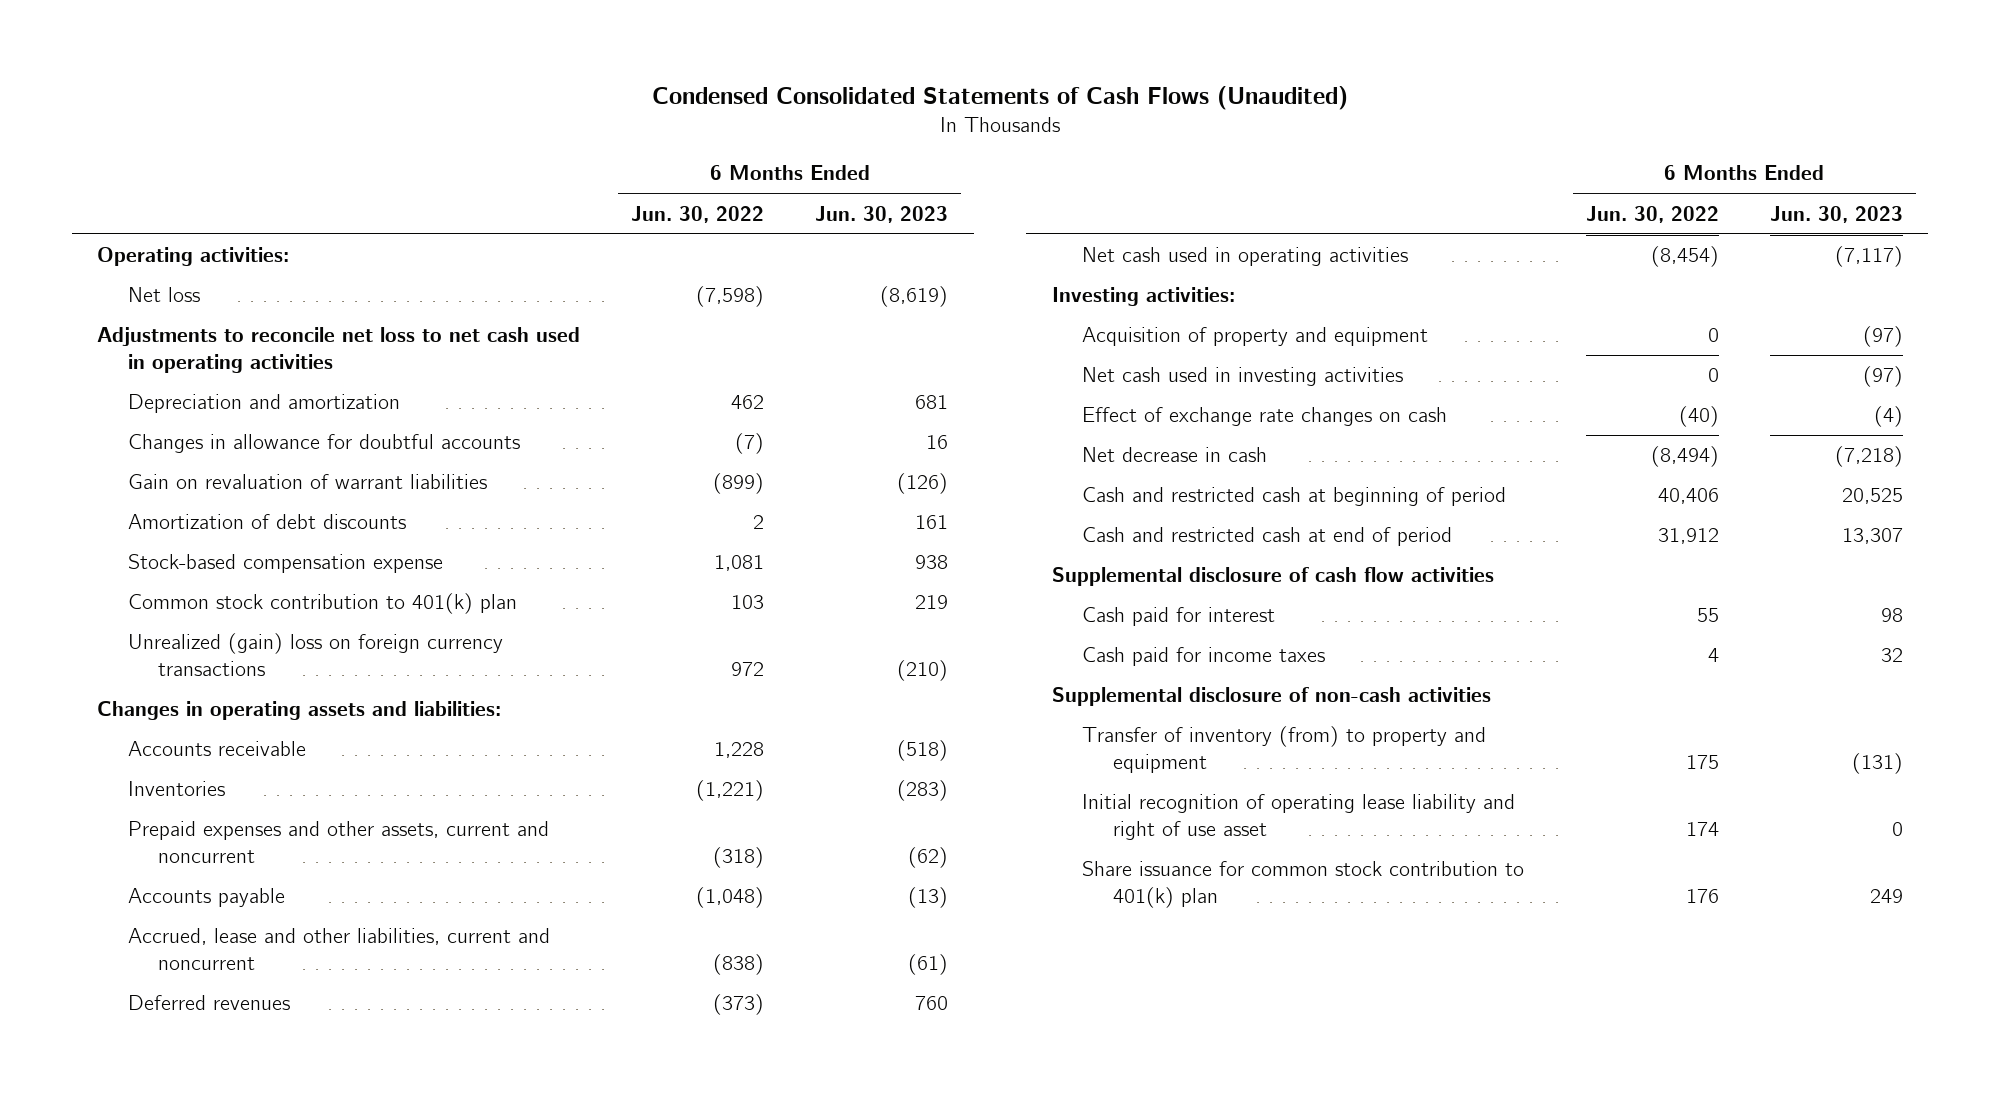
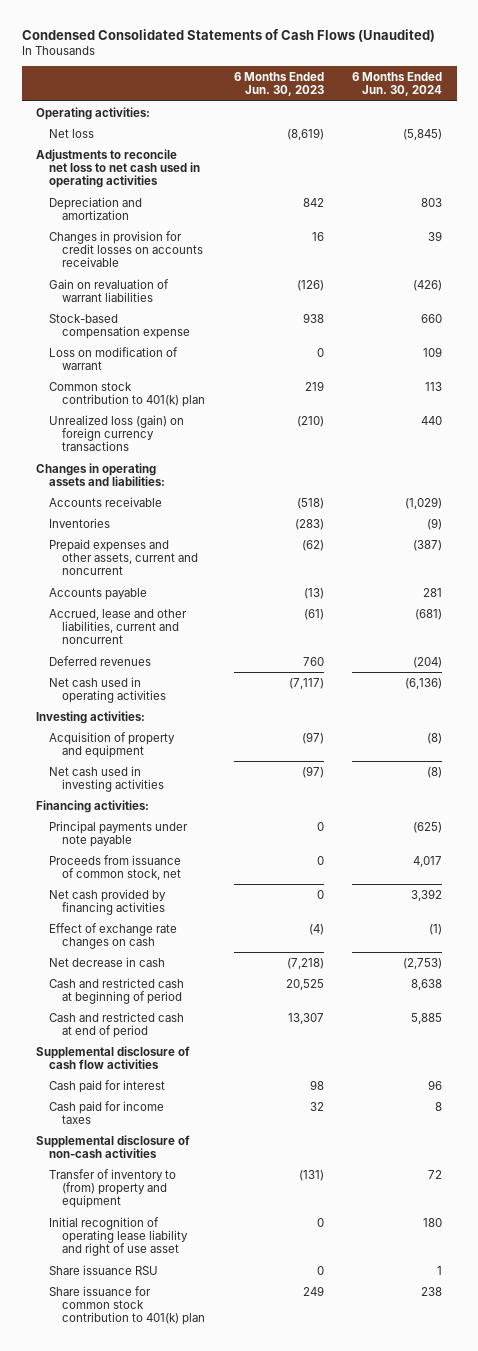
[631,205,765,223] Jun. 30, 2022 -> none
none -> [352,71,443,97] 6 Months Ended Jun. 30, 2024
[915,395,949,410] 681 -> [302,197,324,207] 842
[127,434,520,454] Changes in allowance for doubtful accounts -> [49,230,204,268] Changes in provision for credit losses on accounts receivable
[127,514,406,530] Amortization of debt discounts -> none
none -> [49,346,179,370] Loss on modification of warrant
[127,633,503,676] Unrealized (gain) loss on foreign currency transactions -> [49,414,185,452] Unrealized loss (gain) on foreign currency transactions
none -> [36,799,150,813] Financing activities:
none -> [49,820,189,847] Principal payments under note payable
none -> [49,854,182,880] Proceeds from issuance of common stock, net
none -> [49,888,167,915] Net cash provided by financing activities
[1082,726,1487,773] Transfer of inventory (from) to property and equipment -> [49,1168,177,1209] Transfer of inventory to (from) property and equipment
none -> [49,1264,159,1275] Share issuance RSU

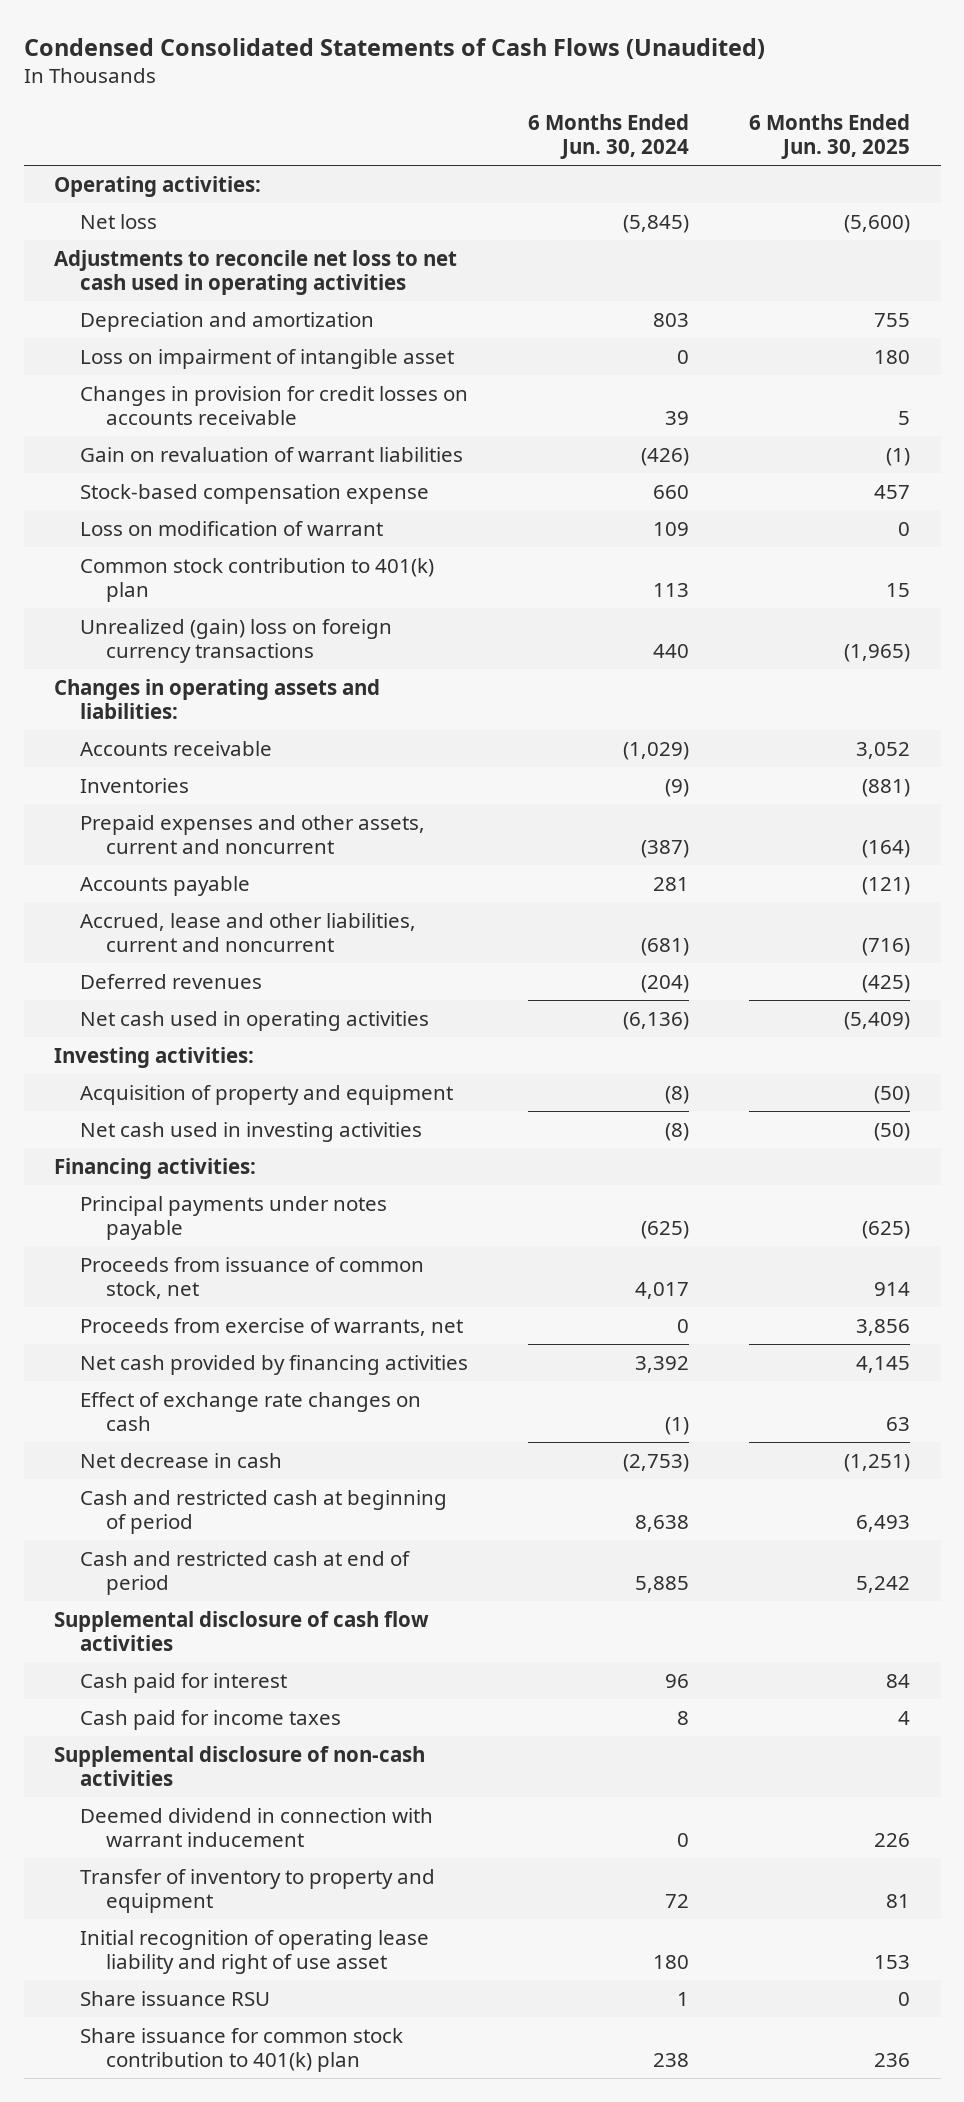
[233,71,324,97] 6 Months Ended Jun. 30, 2023 -> none
none -> [749,113,911,160] 6 Months Ended Jun. 30, 2025
none -> [79,348,454,369] Loss on impairment of intangible asset
[49,414,185,452] Unrealized loss (gain) on foreign currency transactions -> [79,618,392,664] Unrealized (gain) loss on foreign currency transactions
[49,820,189,847] Principal payments under note payable -> [79,1195,387,1241] Principal payments under notes payable
none -> [79,1317,463,1336] Proceeds from exercise of warrants, net
none -> [79,1807,433,1848] Deemed dividend in connection with warrant inducement
[49,1168,177,1209] Transfer of inventory to (from) property and equipment -> [79,1868,435,1914] Transfer of inventory to property and equipment

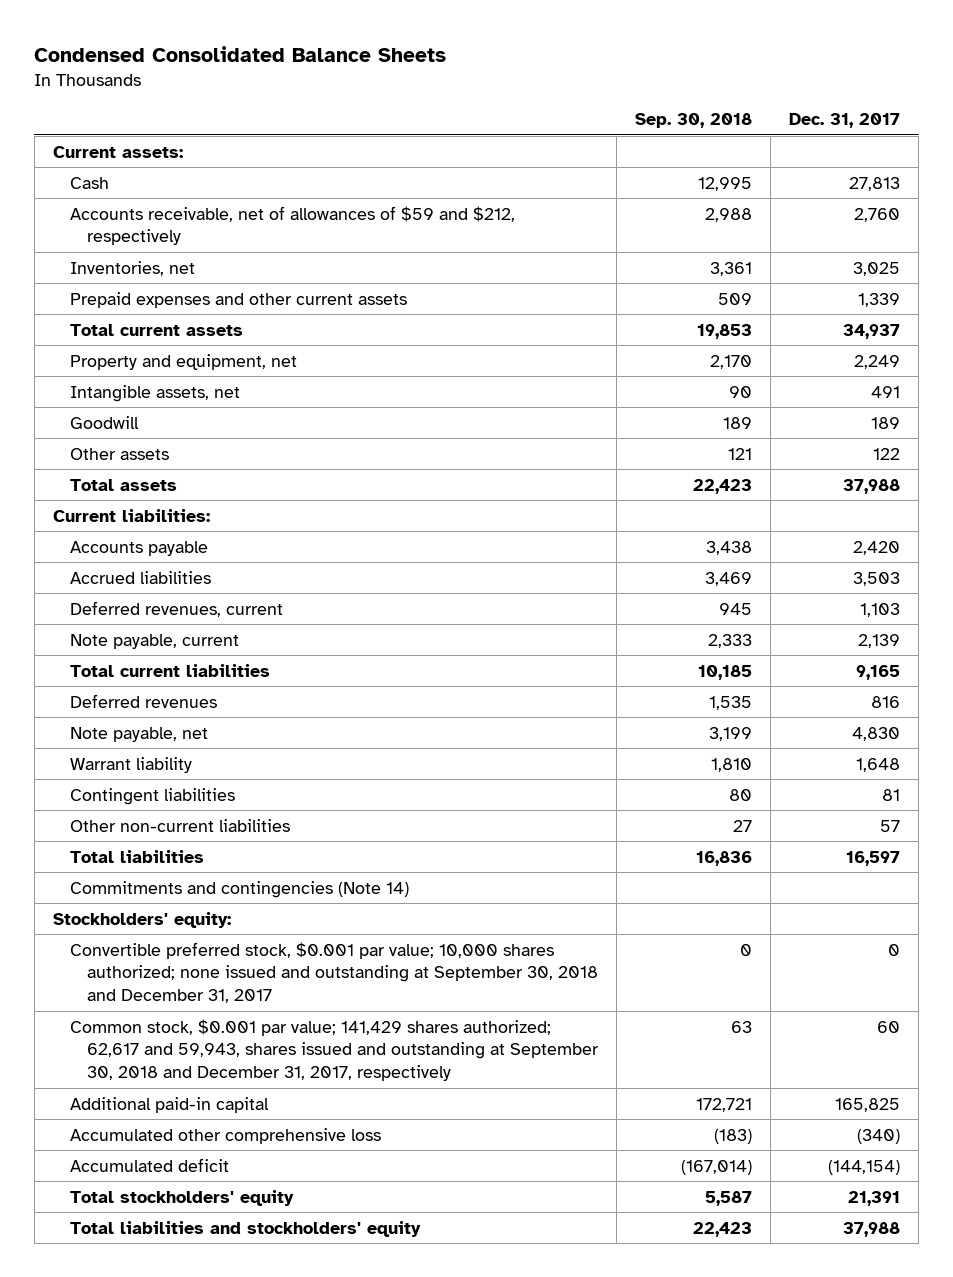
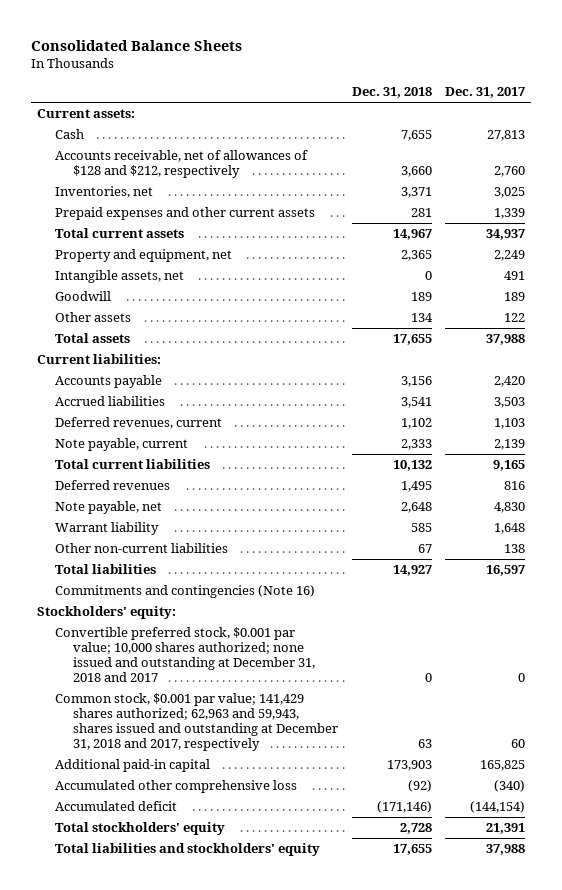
[34,45,447,62] Condensed Consolidated Balance Sheets -> [30,39,242,51] Consolidated Balance Sheets
[635,113,753,129] Sep. 30, 2018 -> none
none -> [351,87,432,99] Dec. 31, 2018
[69,205,515,246] Accounts receivable, net of allowances of $59 and $212, respectively -> [55,150,309,179] Accounts receivable, net of allowances of $128 and $212, respectively
[69,787,235,805] Contingent liabilities -> none
[880,819,901,832] 57 -> [503,544,525,554] 138
[69,880,409,898] Commitments and contingencies (Note 14) -> [55,585,316,599] Commitments and contingencies (Note 16)
[69,941,599,1004] Convertible preferred stock, $0.001 par value; 10,000 shares authorized; none issued and outstanding at September 30, 2018 and December 31, 2017 -> [55,627,316,683] Convertible preferred stock, $0.001 par value; 10,000 shares authorized; none issued and outstanding at December 31, 2018 and 2017
[69,1018,600,1082] Common stock, $0.001 par value; 141,429 shares authorized; 62,617 and 59,943, shares issued and outstanding at September 30, 2018 and December 31, 2017, respectively -> [55,693,339,752] Common stock, $0.001 par value; 141,429 shares authorized; 62,963 and 59,943, shares issued and outstanding at December 31, 2018 and 2017, respectively

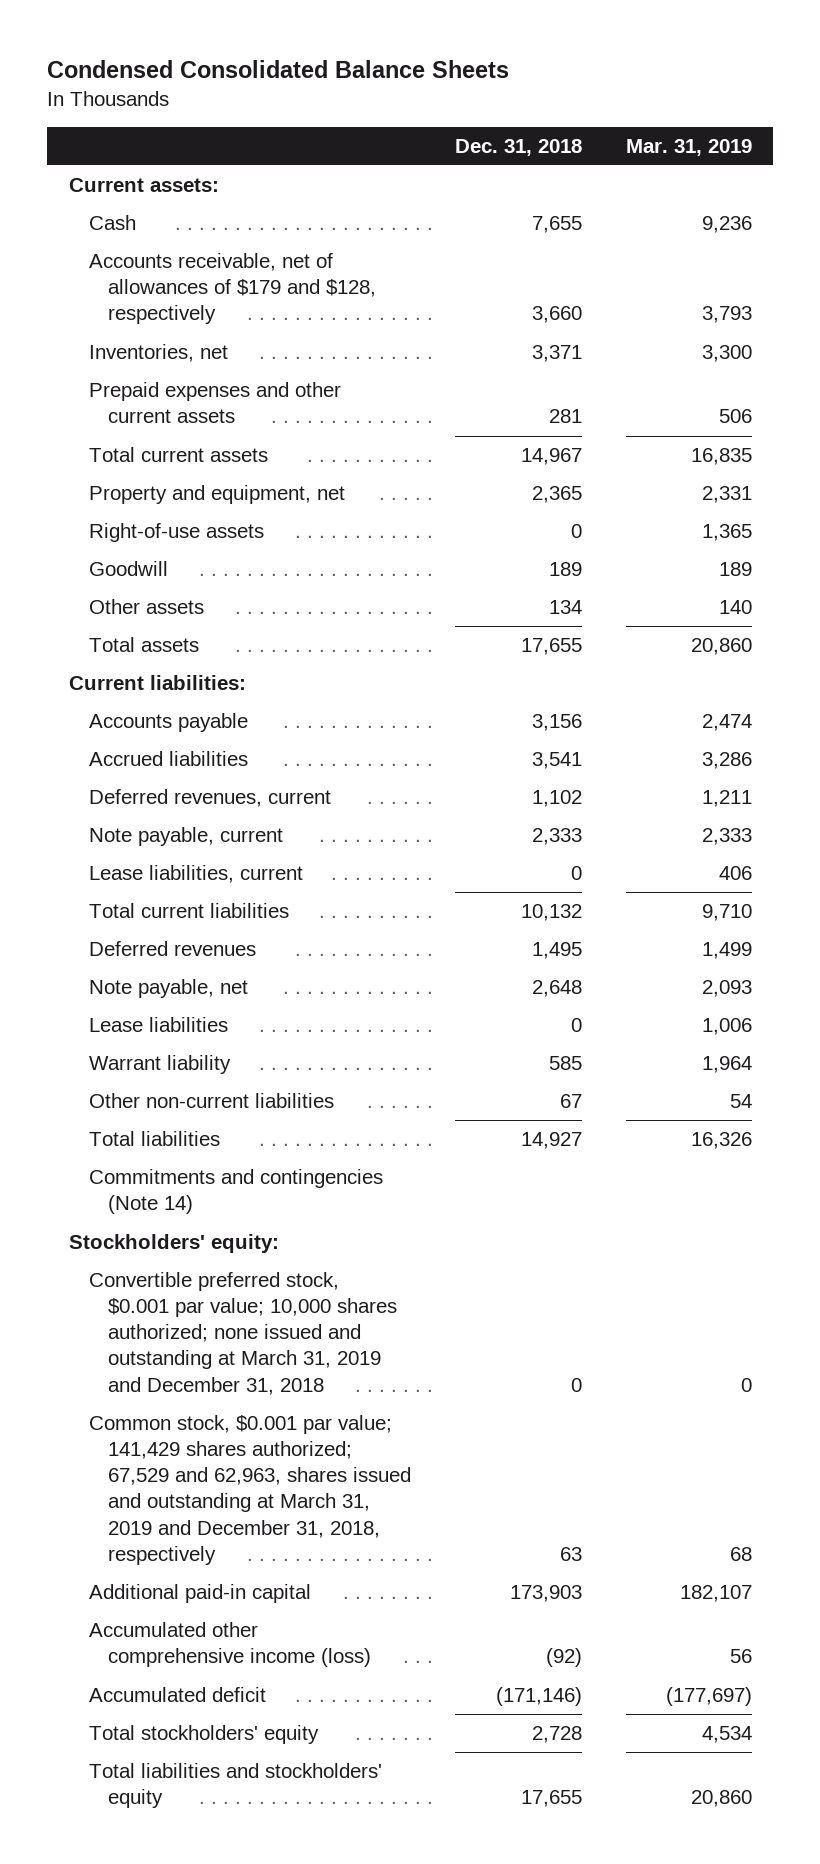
[30,39,242,51] Consolidated Balance Sheets -> [46,60,509,79] Condensed Consolidated Balance Sheets
[444,87,525,99] Dec. 31, 2017 -> none
none -> [625,138,752,156] Mar. 31, 2019
[55,150,309,179] Accounts receivable, net of allowances of $128 and $212, respectively -> [88,253,377,325] Accounts receivable, net of allowances of $179 and $128, respectively
[55,270,185,284] Intangible assets, net -> none
none -> [88,523,264,543] Right-of-use assets
none -> [88,865,303,884] Lease liabilities, current
none -> [88,1017,228,1033] Lease liabilities
[55,585,316,599] Commitments and contingencies (Note 16) -> [88,1169,383,1215] Commitments and contingencies (Note 14)
[55,627,316,683] Convertible preferred stock, $0.001 par value; 10,000 shares authorized; none issued and outstanding at December 31, 2018 and 2017 -> [88,1272,398,1395] Convertible preferred stock, $0.001 par value; 10,000 shares authorized; none issued and outstanding at March 31, 2019 and December 31, 2018
[55,693,339,752] Common stock, $0.001 par value; 141,429 shares authorized; 62,963 and 59,943, shares issued and outstanding at December 31, 2018 and 2017, respectively -> [88,1415,412,1565] Common stock, $0.001 par value; 141,429 shares authorized; 67,529 and 62,963, shares issued and outstanding at March 31, 2019 and December 31, 2018, respectively
[55,780,298,794] Accumulated other comprehensive loss -> [88,1622,372,1668] Accumulated other comprehensive income (loss)

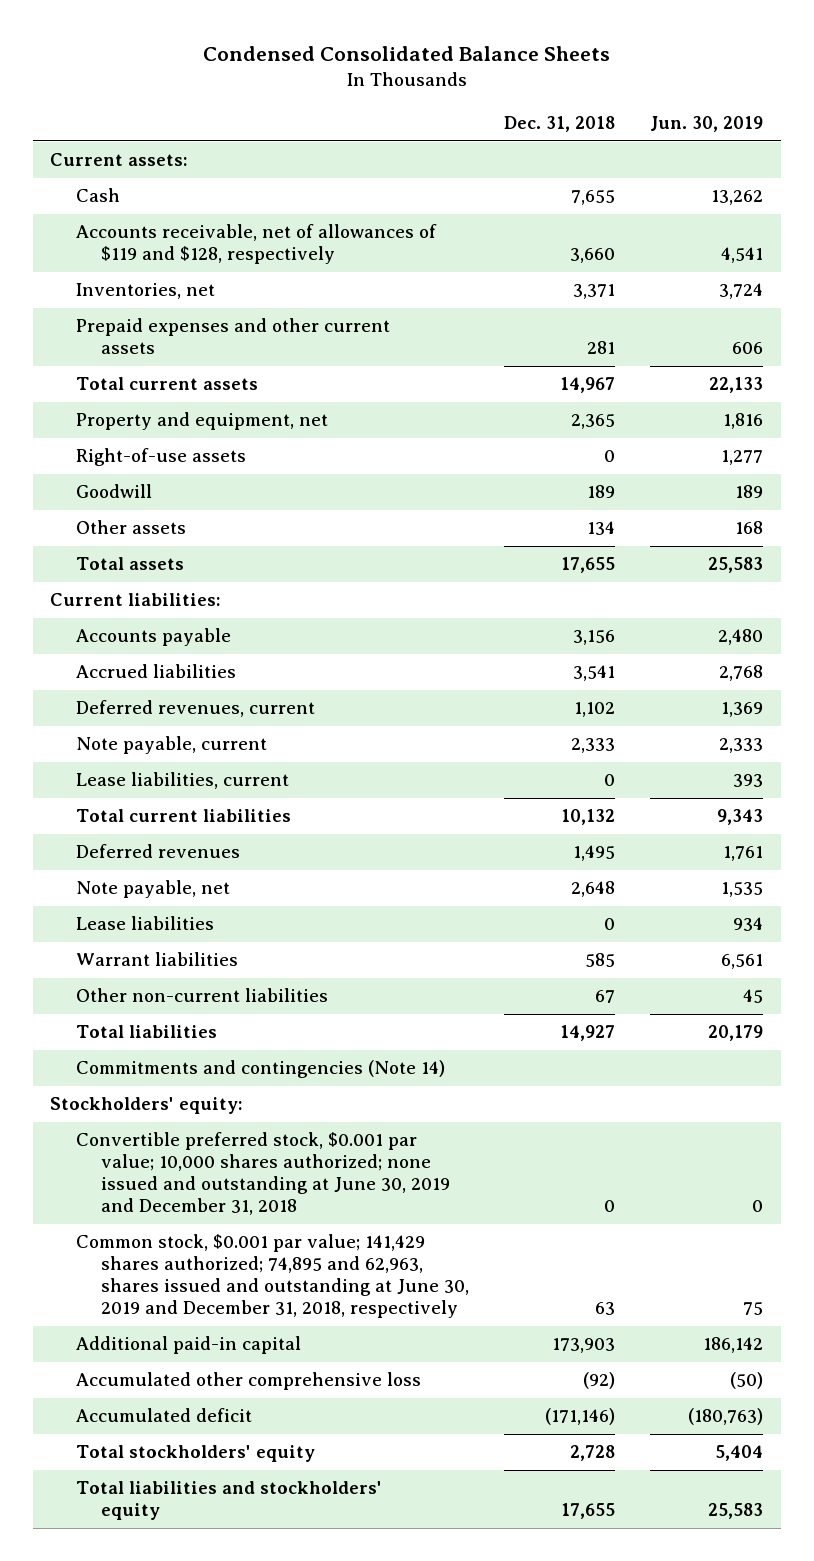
[625,138,752,156] Mar. 31, 2019 -> none
none -> [650,115,764,132] Jun. 30, 2019
[88,253,377,325] Accounts receivable, net of allowances of $179 and $128, respectively -> [75,224,437,265] Accounts receivable, net of allowances of $119 and $128, respectively
[88,1055,231,1075] Warrant liability -> [75,952,238,967] Warrant liabilities
[88,1272,398,1395] Convertible preferred stock, $0.001 par value; 10,000 shares authorized; none issued and outstanding at March 31, 2019 and December 31, 2018 -> [75,1132,451,1216] Convertible preferred stock, $0.001 par value; 10,000 shares authorized; none issued and outstanding at June 30, 2019 and December 31, 2018
[88,1415,412,1565] Common stock, $0.001 par value; 141,429 shares authorized; 67,529 and 62,963, shares issued and outstanding at March 31, 2019 and December 31, 2018, respectively -> [75,1234,470,1319] Common stock, $0.001 par value; 141,429 shares authorized; 74,895 and 62,963, shares issued and outstanding at June 30, 2019 and December 31, 2018, respectively
[88,1622,372,1668] Accumulated other comprehensive income (loss) -> [75,1372,421,1391] Accumulated other comprehensive loss

